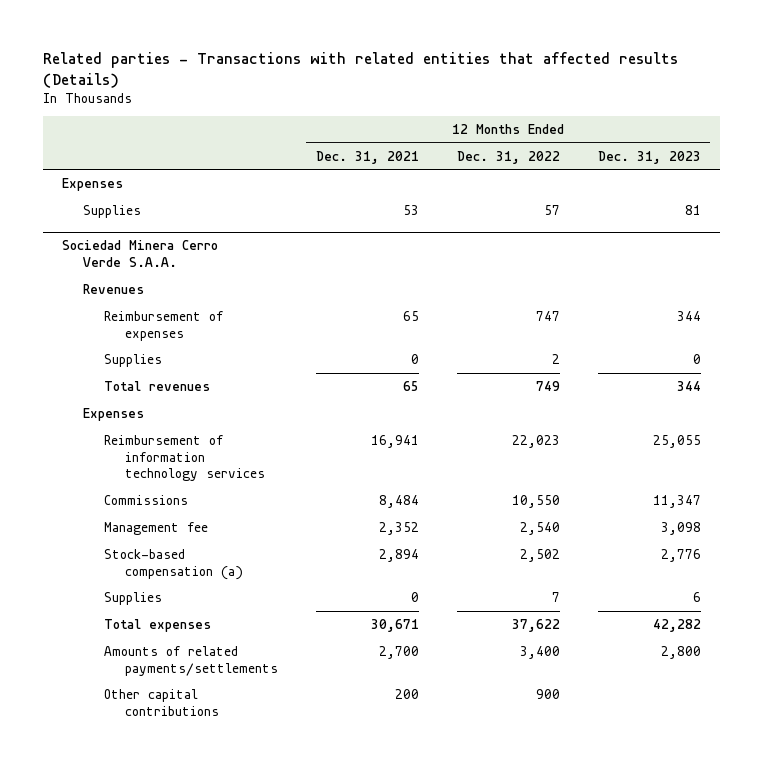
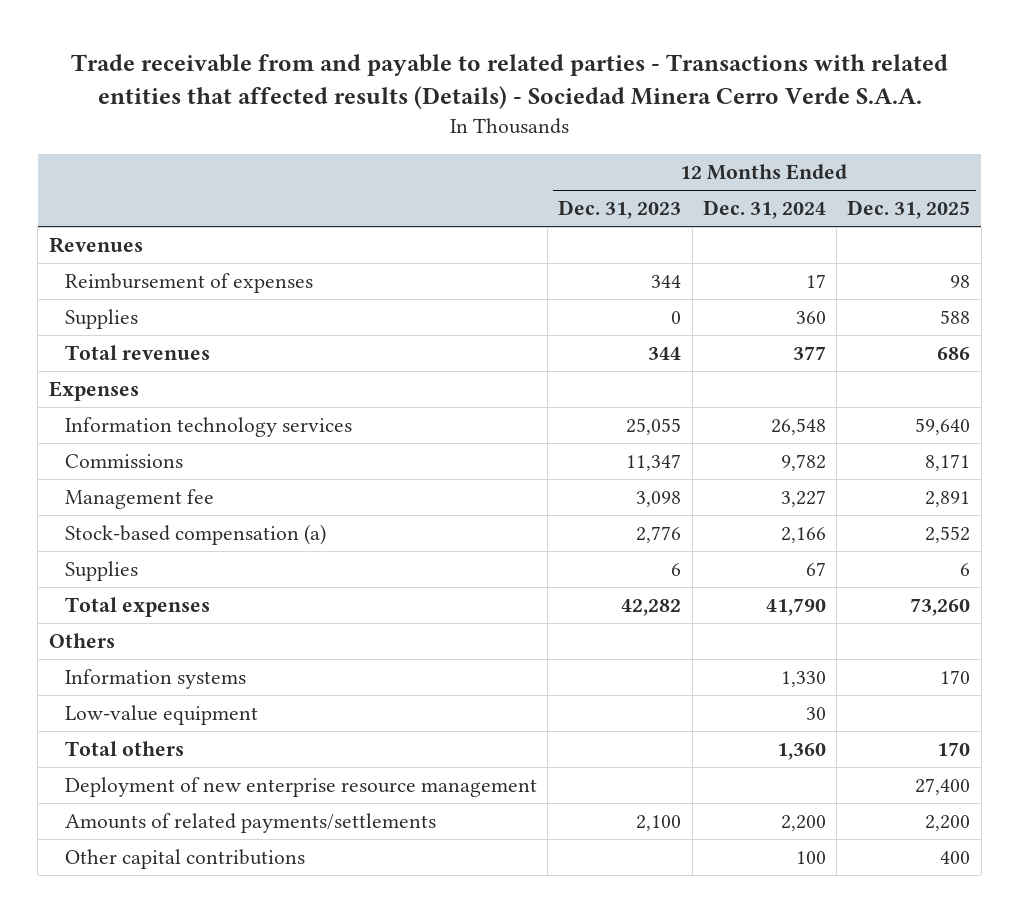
[43,52,679,88] Related parties - Transactions with related entities that affected results (Details) -> [70,54,948,110] Trade receivable from and payable to related parties - Transactions with related entities that affected results (Details) - Sociedad Minera Cerro Verde S.A.A.
[315,150,419,164] Dec. 31, 2021 -> none
[456,150,560,164] Dec. 31, 2022 -> none
none -> [702,200,826,220] Dec. 31, 2024
none -> [847,200,971,220] Dec. 31, 2025
[62,177,124,191] Expenses -> none
[83,204,142,218] Supplies -> none
[62,240,219,267] Sociedad Minera Cerro Verde S.A.A. -> none
[103,434,265,482] Reimbursement of information technology services -> [64,416,352,437] Information technology services
none -> [48,632,115,648] Others
none -> [64,668,246,689] Information systems
none -> [64,704,258,725] Low-value equipment
none -> [64,740,184,756] Total others
none -> [64,776,537,797] Deployment of new enterprise resource management
[660,645,701,659] 2,800 -> [636,814,682,831] 2,100

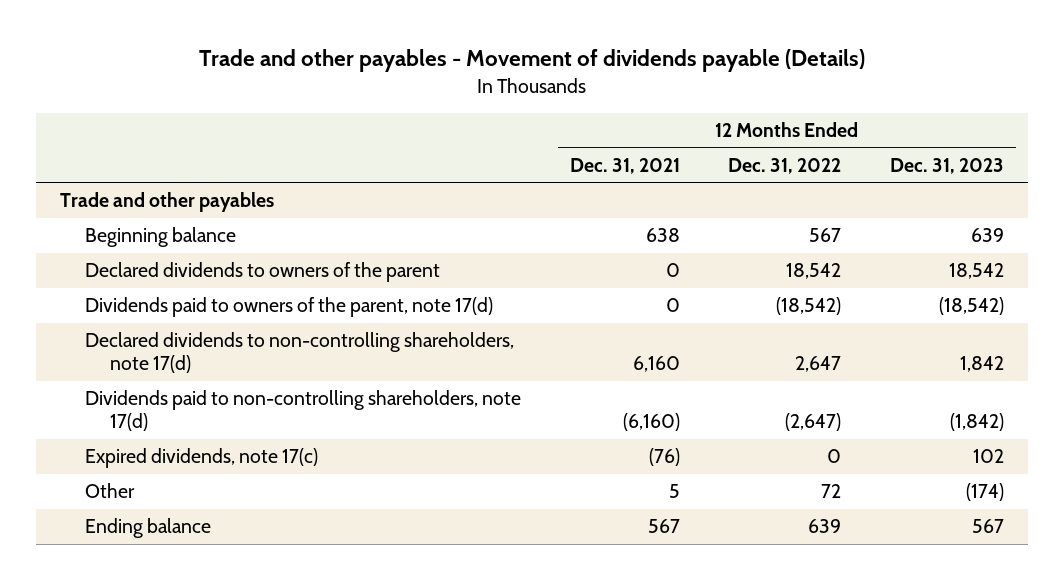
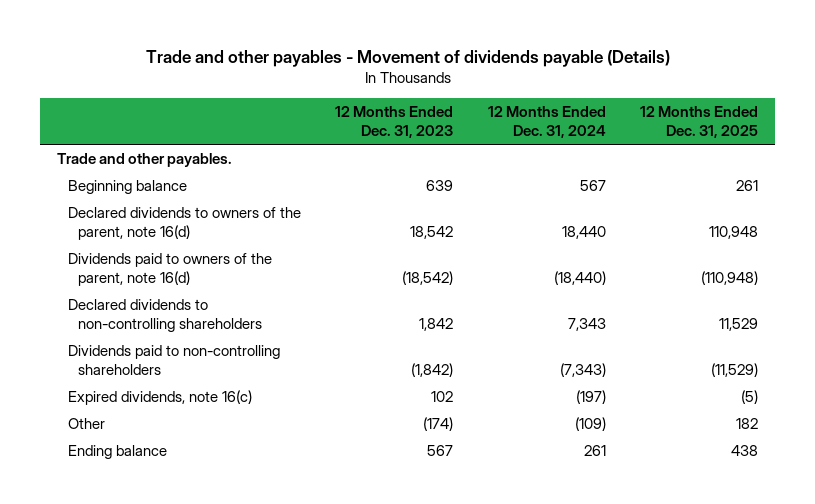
[569,157,680,174] Dec. 31, 2021 -> none
[728,157,842,174] Dec. 31, 2022 -> none
none -> [487,106,606,138] 12 Months Ended Dec. 31, 2024
none -> [640,106,759,138] 12 Months Ended Dec. 31, 2025
[60,192,275,213] Trade and other payables -> [57,153,233,168] Trade and other payables.
[85,262,441,283] Declared dividends to owners of the parent -> [67,207,301,240] Declared dividends to owners of the parent, note 16(d)
[85,297,494,318] Dividends paid to owners of the parent, note 17(d) -> [67,253,272,286] Dividends paid to owners of the parent, note 16(d)
[85,332,515,374] Declared dividends to non-controlling shareholders, note 17(d) -> [67,299,263,332] Declared dividends to non-controlling shareholders
[85,390,522,432] Dividends paid to non-controlling shareholders, note 17(d) -> [67,345,280,375] Dividends paid to non-controlling shareholders
[85,448,319,469] Expired dividends, note 17(c) -> [67,390,252,406] Expired dividends, note 16(c)

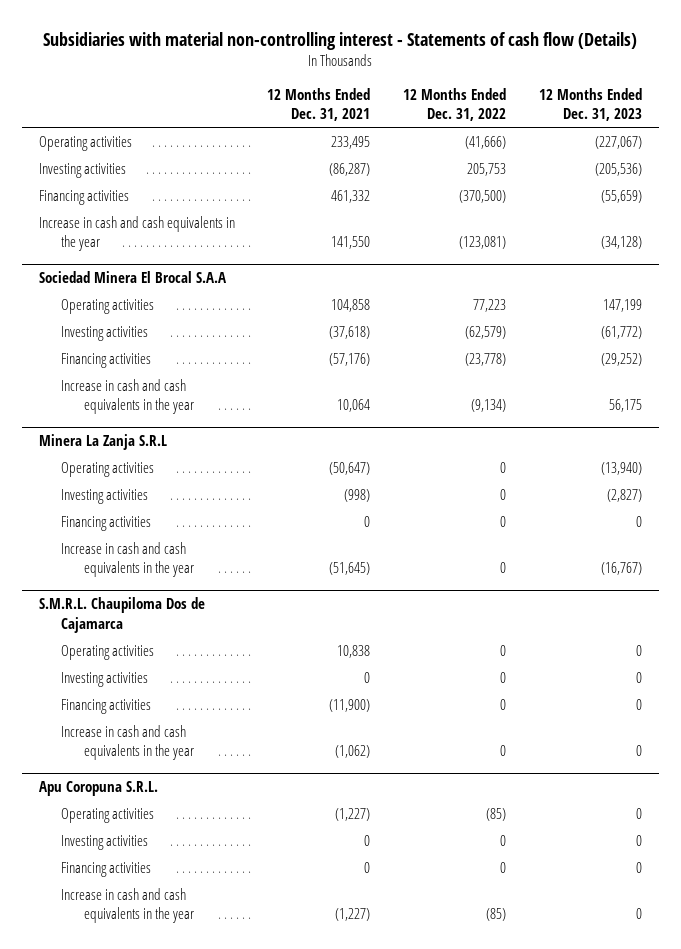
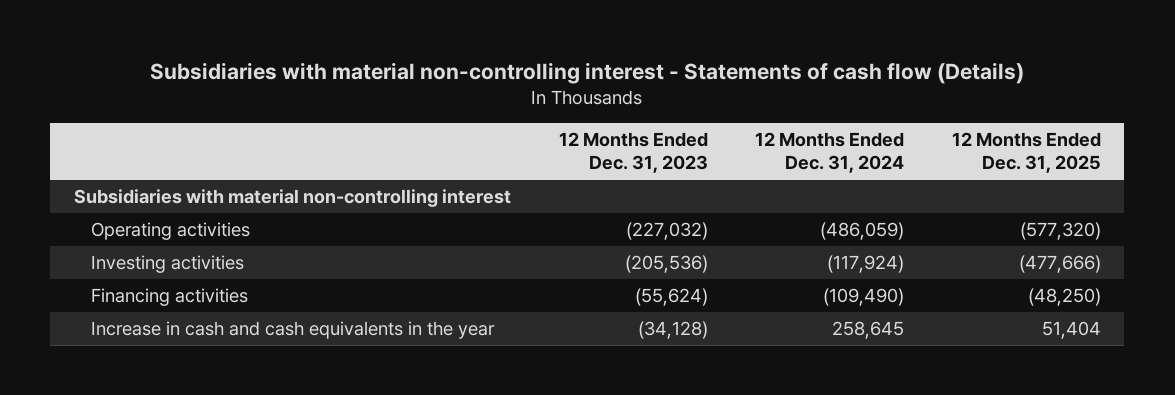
[267,87,371,122] 12 Months Ended Dec. 31, 2021 -> none
[403,87,507,122] 12 Months Ended Dec. 31, 2022 -> none
none -> [755,131,905,174] 12 Months Ended Dec. 31, 2024
none -> [951,131,1101,174] 12 Months Ended Dec. 31, 2025
none -> [74,189,512,208] Subsidiaries with material non-controlling interest
[595,135,643,149] (227,067) -> [625,222,708,241] (227,032)
[601,189,643,203] (55,659) -> [634,288,708,307] (55,624)
[38,271,227,284] Sociedad Minera El Brocal S.A.A -> none
[61,298,155,314] Operating activities -> none
[61,325,149,341] Investing activities -> none
[61,352,152,368] Financing activities -> none
[61,378,195,415] Increase in cash and cash equivalents in the year -> none
[38,434,167,451] Minera La Zanja S.R.L -> none
[61,461,155,477] Operating activities -> none
[61,488,149,504] Investing activities -> none
[61,515,152,531] Financing activities -> none
[61,541,195,578] Increase in cash and cash equivalents in the year -> none
[38,597,205,633] S.M.R.L. Chaupiloma Dos de Cajamarca -> none
[61,644,155,660] Operating activities -> none
[61,671,149,687] Investing activities -> none
[61,698,152,714] Financing activities -> none
[61,724,195,761] Increase in cash and cash equivalents in the year -> none
[38,781,158,797] Apu Coropuna S.R.L. -> none
[61,807,155,823] Operating activities -> none
[61,834,149,850] Investing activities -> none
[61,861,152,877] Financing activities -> none
[61,887,195,924] Increase in cash and cash equivalents in the year -> none

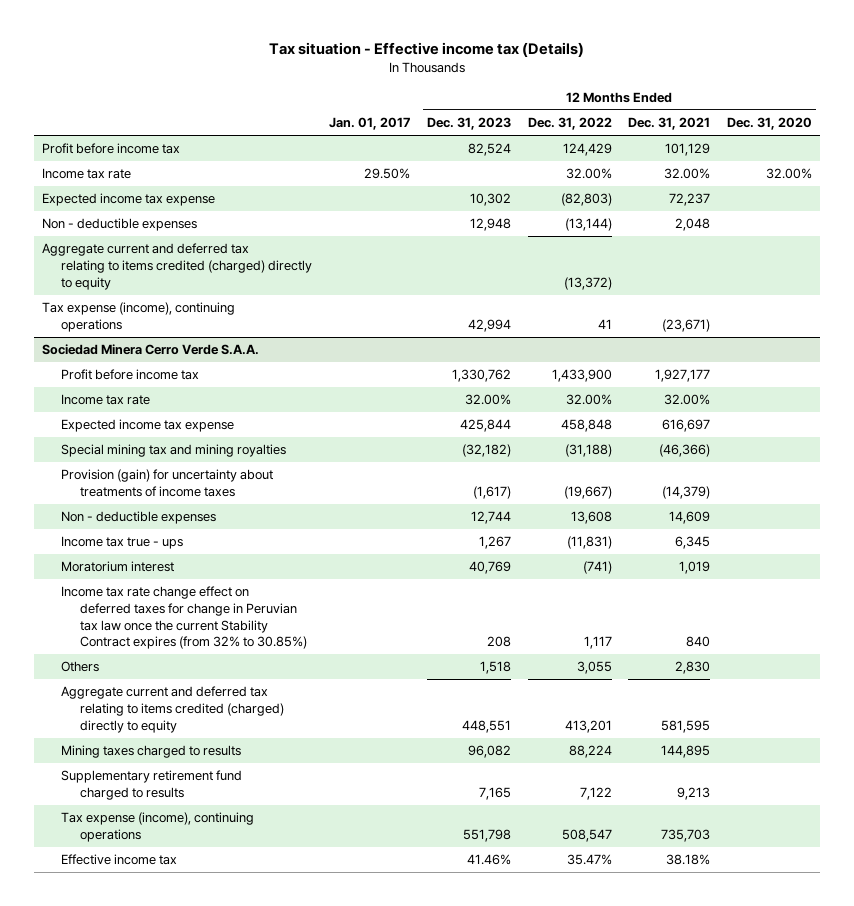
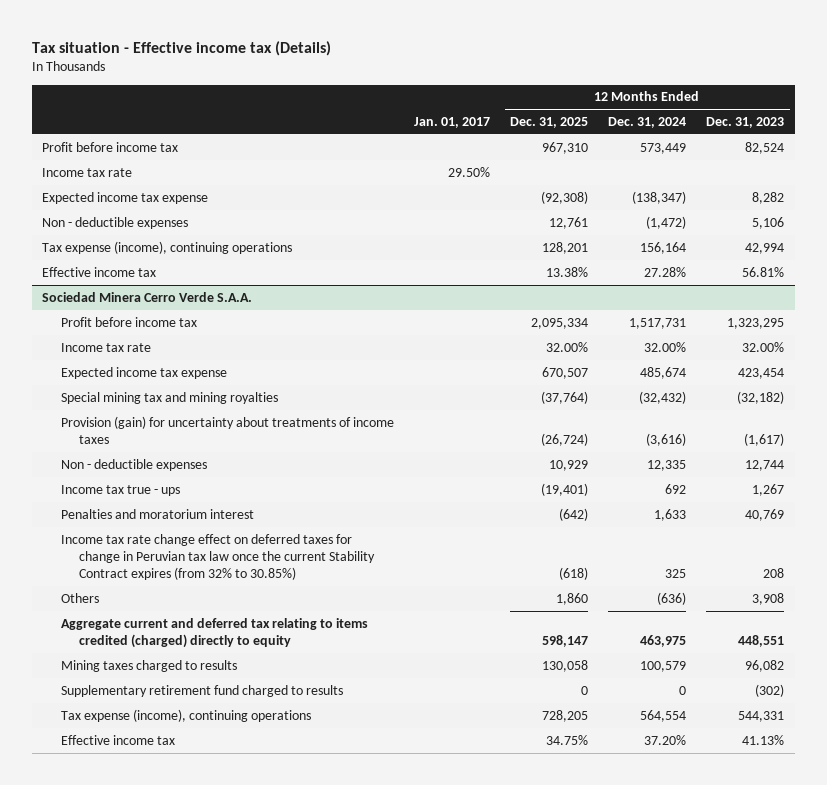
[527,117,612,131] Dec. 31, 2022 -> none
[628,117,711,131] Dec. 31, 2021 -> none
[727,117,813,131] Dec. 31, 2020 -> none
none -> [510,116,589,128] Dec. 31, 2025
none -> [608,116,687,128] Dec. 31, 2024
[42,243,313,290] Aggregate current and deferred tax relating to items credited (charged) directly to equity -> none
[469,193,511,207] 10,302 -> [752,191,785,204] 8,282
[469,218,511,232] 12,948 -> [752,216,785,229] 5,106
none -> [42,266,157,277] Effective income tax
[451,369,511,383] 1,330,762 -> [727,317,785,329] 1,323,295
[459,419,511,433] 425,844 -> [738,367,785,379] 423,454
[61,561,175,573] Moratorium interest -> [60,508,254,519] Penalties and moratorium interest
[479,661,511,675] 1,518 -> [752,592,785,605] 3,908
[478,786,511,800] 7,165 -> [755,683,785,697] (302)
[462,828,511,842] 551,798 -> [738,710,785,722] 544,331
[466,854,511,866] 41.46% -> [742,734,785,745] 41.13%

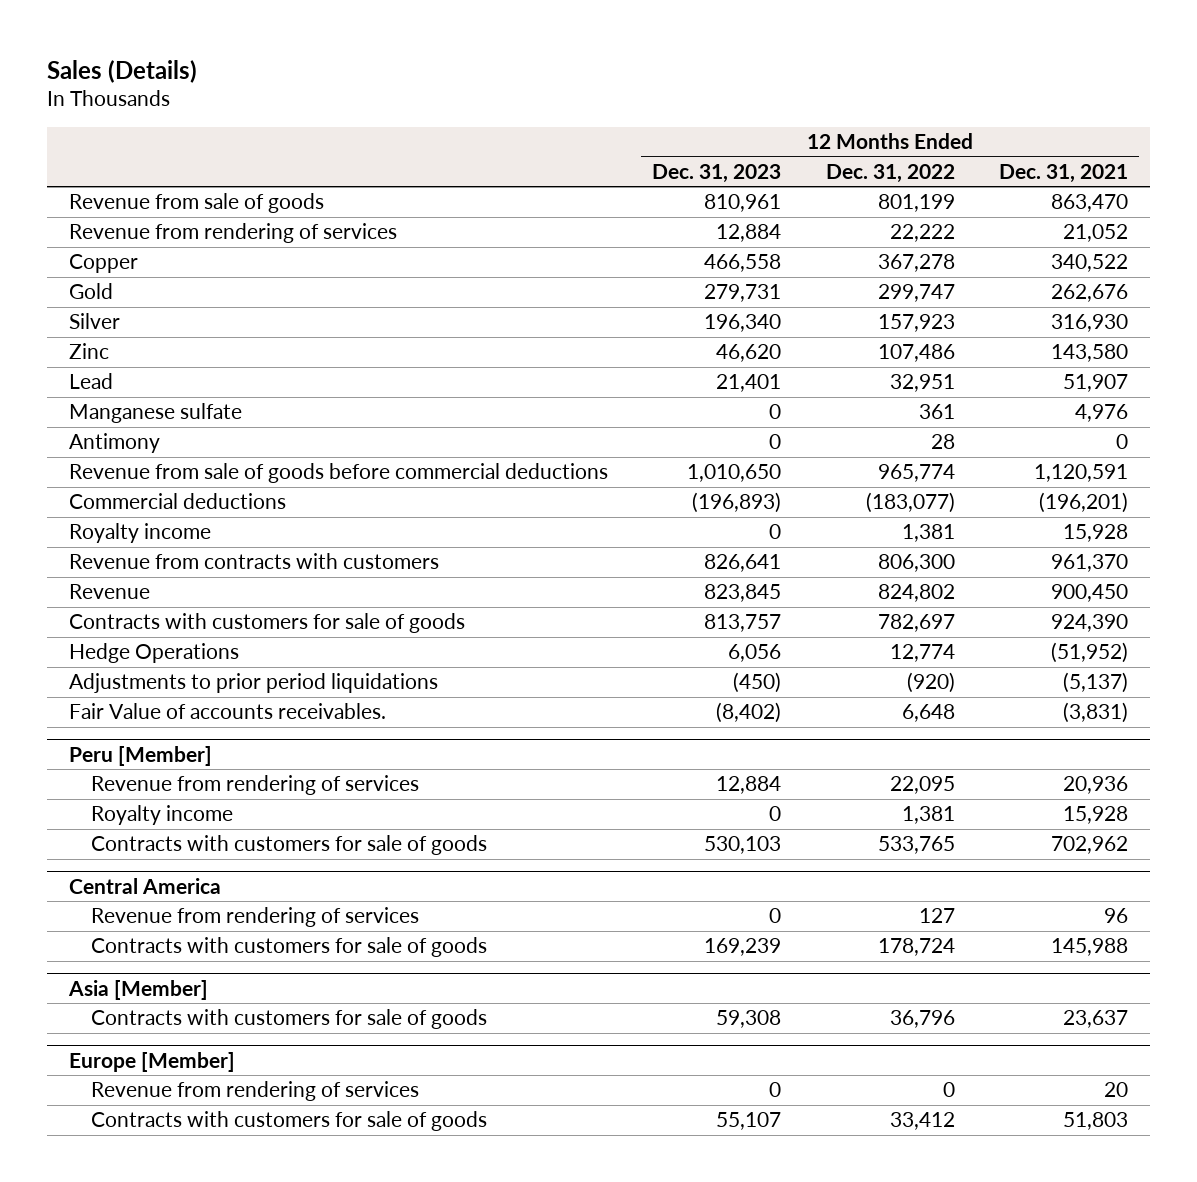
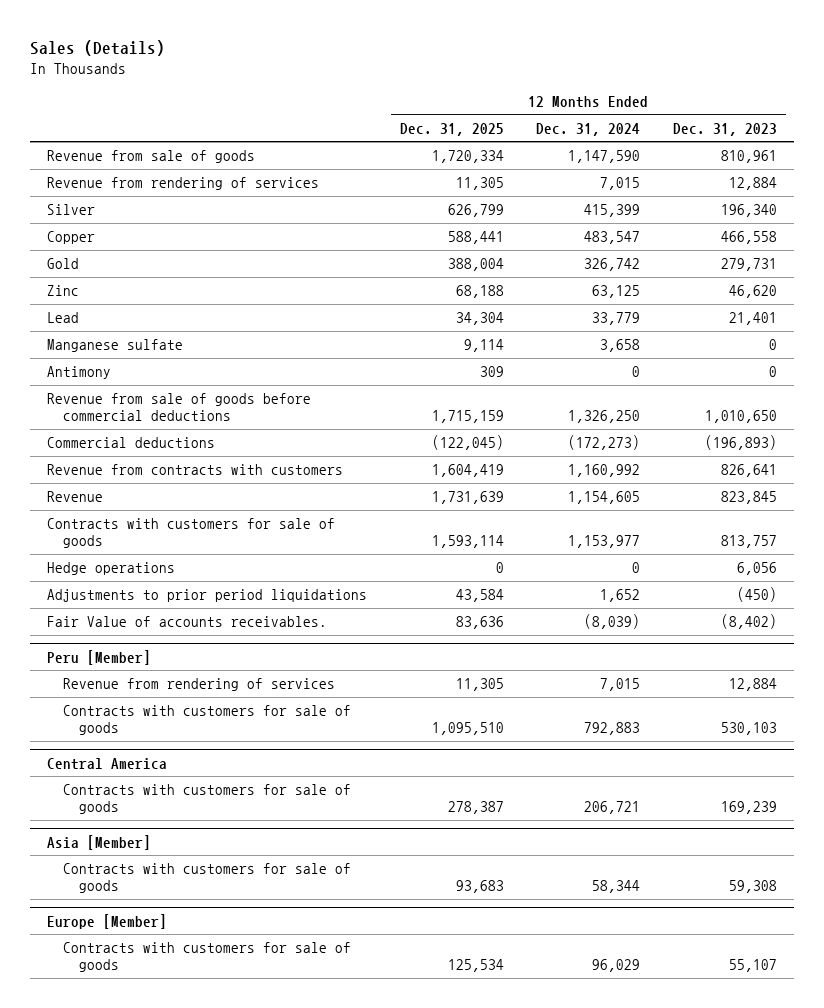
[825,163,955,183] Dec. 31, 2022 -> none
[999,163,1129,183] Dec. 31, 2021 -> none
none -> [399,122,504,136] Dec. 31, 2025
none -> [536,122,641,136] Dec. 31, 2024
[69,313,121,330] Silver -> [46,204,95,216] Silver
[69,523,212,544] Royalty income -> none
[69,643,240,664] Hedge Operations -> [46,562,175,576] Hedge operations
[91,805,234,826] Royalty income -> none
[91,907,420,928] Revenue from rendering of services -> none
[91,1081,420,1102] Revenue from rendering of services -> none

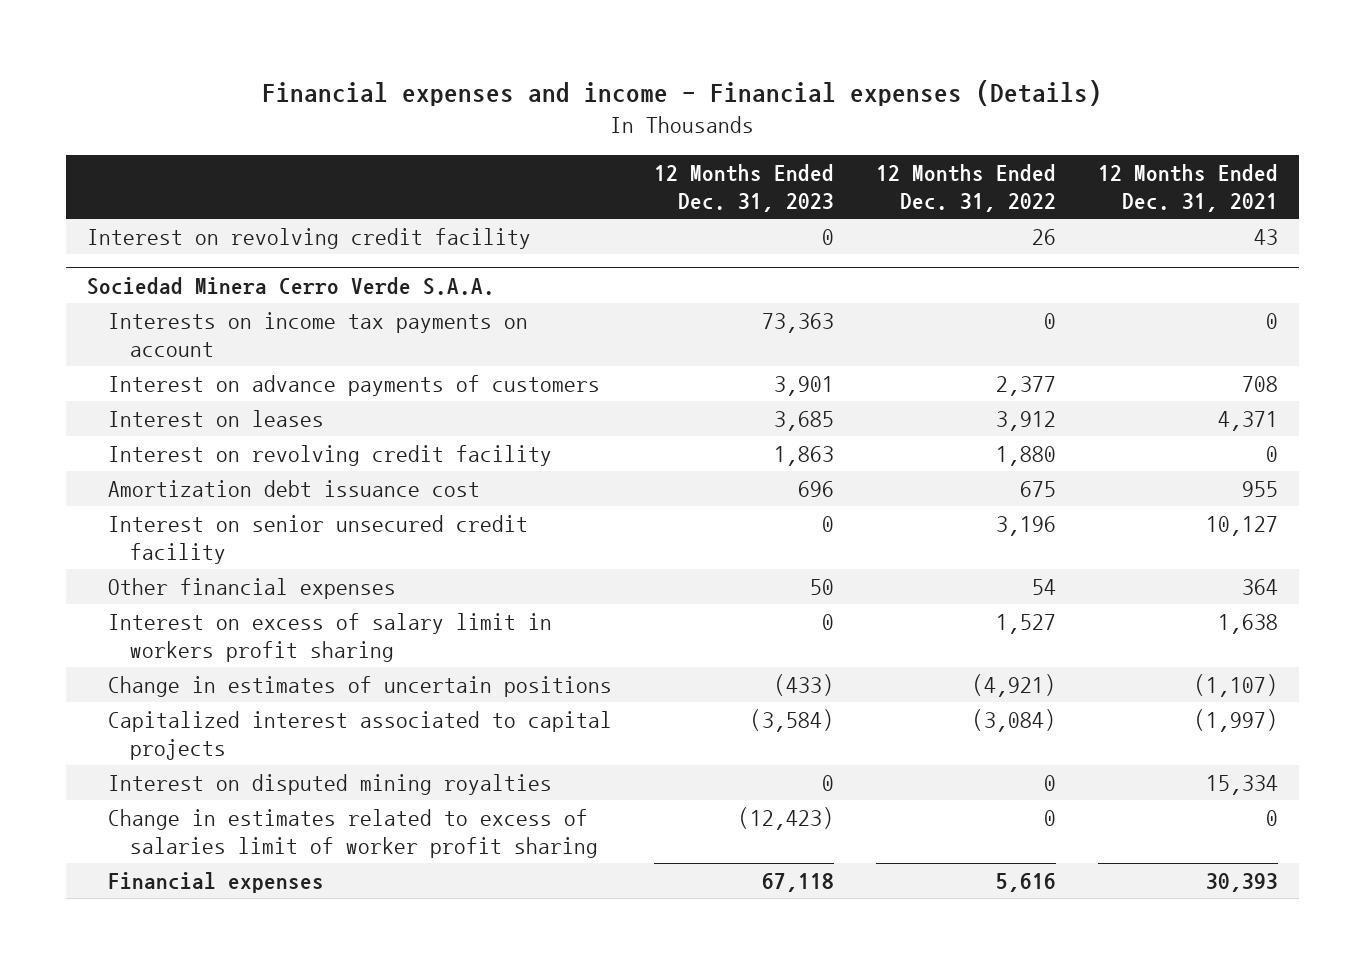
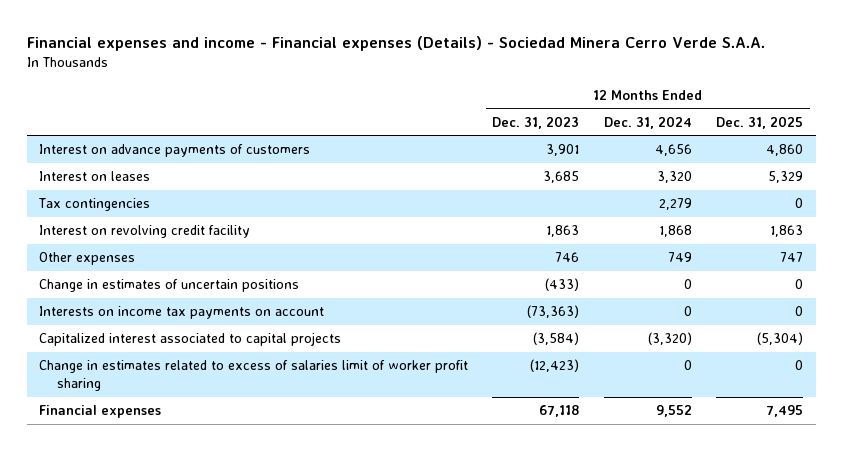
[262,80,1103,107] Financial expenses and income - Financial expenses (Details) -> [26,36,765,52] Financial expenses and income - Financial expenses (Details) - Sociedad Minera Cerro Verde S.A.A.
[875,164,1056,213] 12 Months Ended Dec. 31, 2022 -> none
[1097,164,1278,213] 12 Months Ended Dec. 31, 2021 -> none
none -> [603,115,692,129] Dec. 31, 2024
none -> [716,115,804,129] Dec. 31, 2025
[86,227,531,249] Interest on revolving credit facility -> none
[86,276,495,295] Sociedad Minera Cerro Verde S.A.A. -> none
[108,311,529,357] Interests on income tax payments on account -> none
none -> [37,198,150,212] Tax contingencies
[108,479,481,497] Amortization debt issuance cost -> none
[108,514,529,564] Interest on senior unsecured credit facility -> none
[108,612,553,662] Interest on excess of salary limit in workers profit sharing -> none
[108,577,397,599] Other financial expenses -> [38,252,135,266] Other expenses
[810,578,835,595] 50 -> [555,252,580,263] 746
none -> [38,306,324,320] Interests on income tax payments on account
[108,773,553,795] Interest on disputed mining royalties -> none

